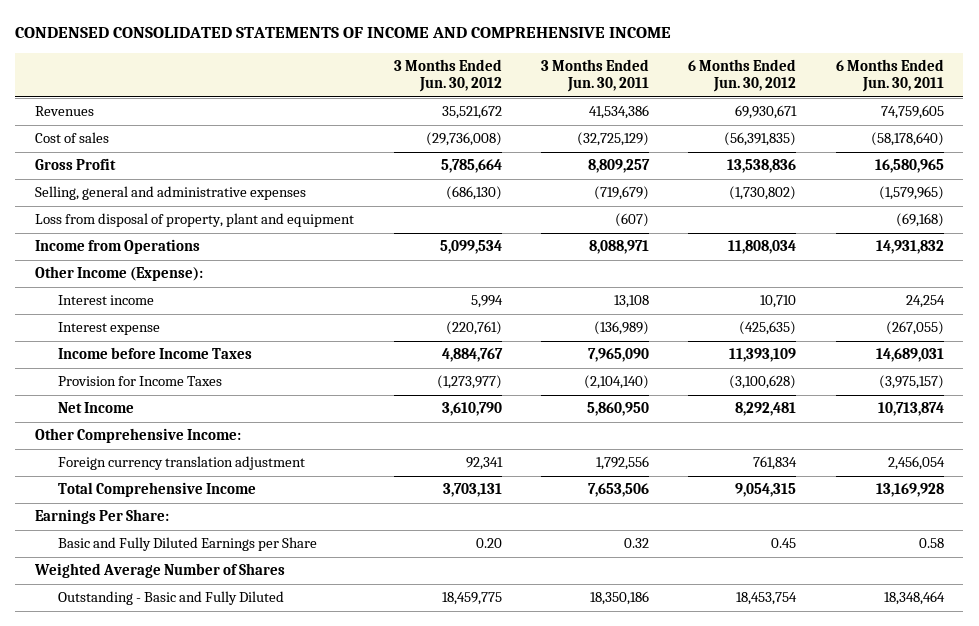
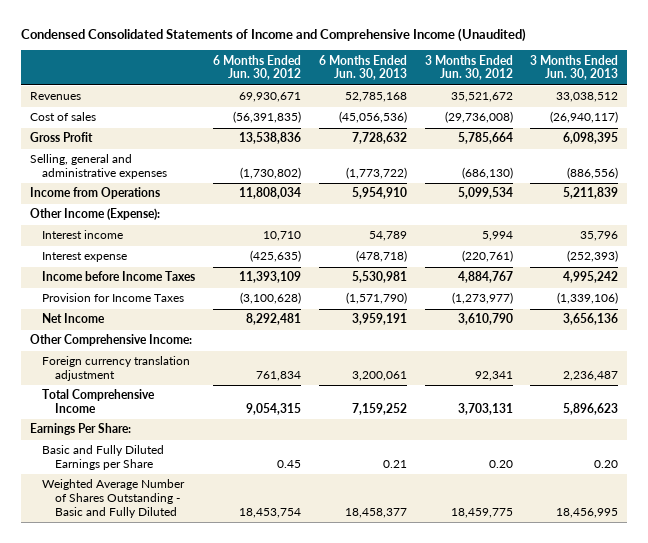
[15,27,672,39] CONDENSED CONSOLIDATED STATEMENTS OF INCOME AND COMPREHENSIVE INCOME -> [21,27,527,42] Condensed Consolidated Statements of Income and Comprehensive Income (Unaudited)
[540,59,649,93] 3 Months Ended Jun. 30, 2011 -> none
[835,59,944,93] 6 Months Ended Jun. 30, 2011 -> none
none -> [318,54,407,81] 6 Months Ended Jun. 30, 2013
none -> [530,54,619,81] 3 Months Ended Jun. 30, 2013
[35,213,355,228] Loss from disposal of property, plant and equipment -> none
[34,563,286,579] Weighted Average Number of Shares -> none
[57,591,284,606] Outstanding - Basic and Fully Diluted -> [42,479,186,518] Weighted Average Number of Shares Outstanding - Basic and Fully Diluted

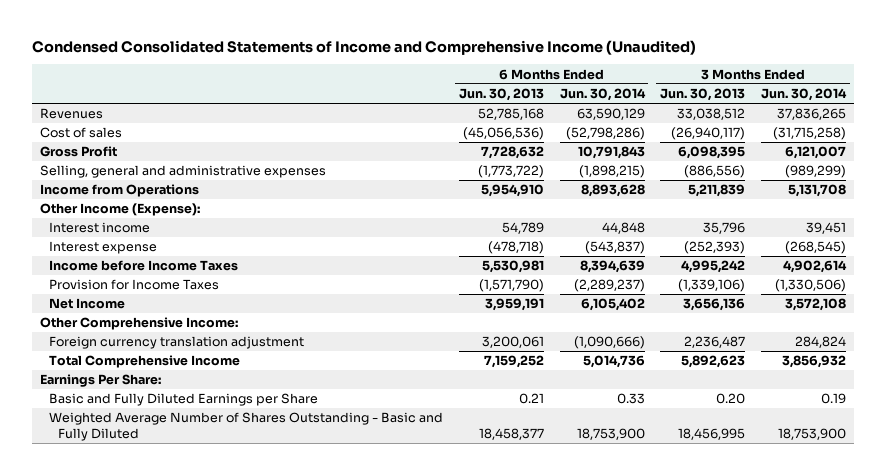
[213,54,302,81] 6 Months Ended Jun. 30, 2012 -> none
[424,54,513,81] 3 Months Ended Jun. 30, 2012 -> none
none -> [559,88,646,102] Jun. 30, 2014
none -> [761,88,848,102] Jun. 30, 2014
[563,403,619,416] 5,896,623 -> [681,355,746,369] 5,892,623

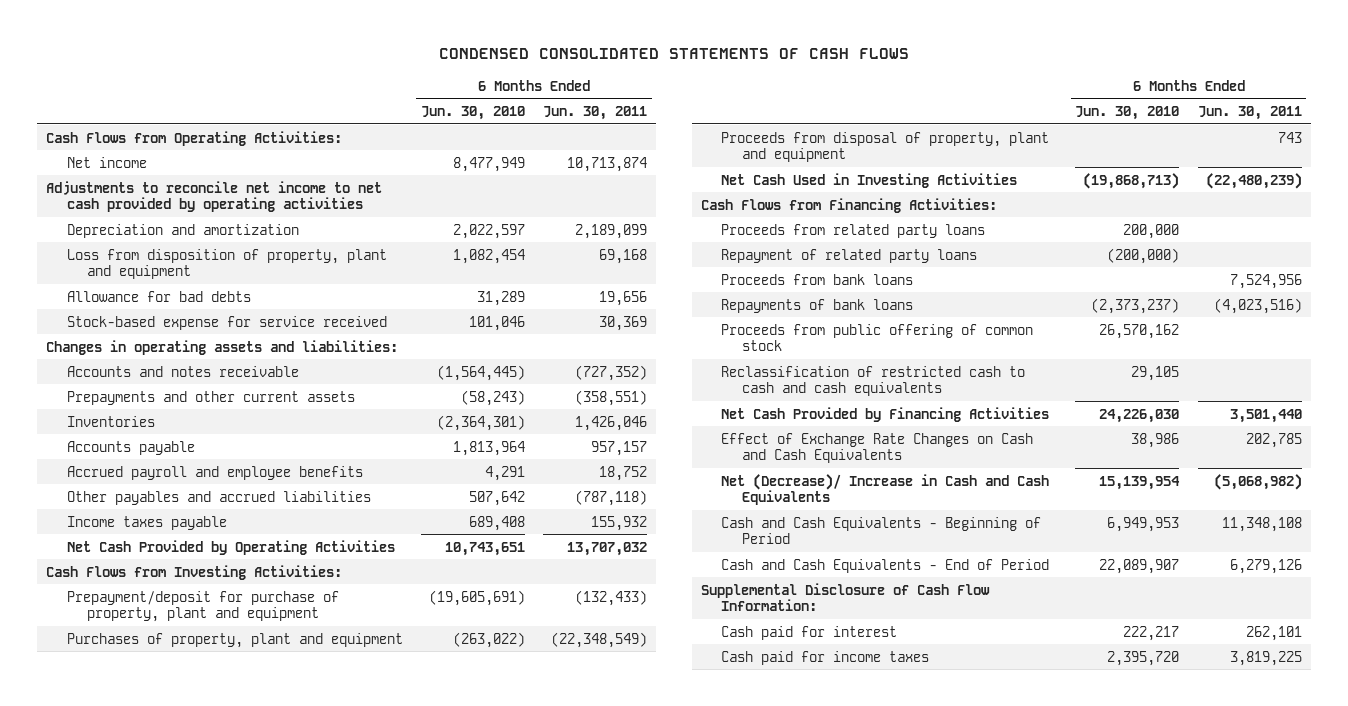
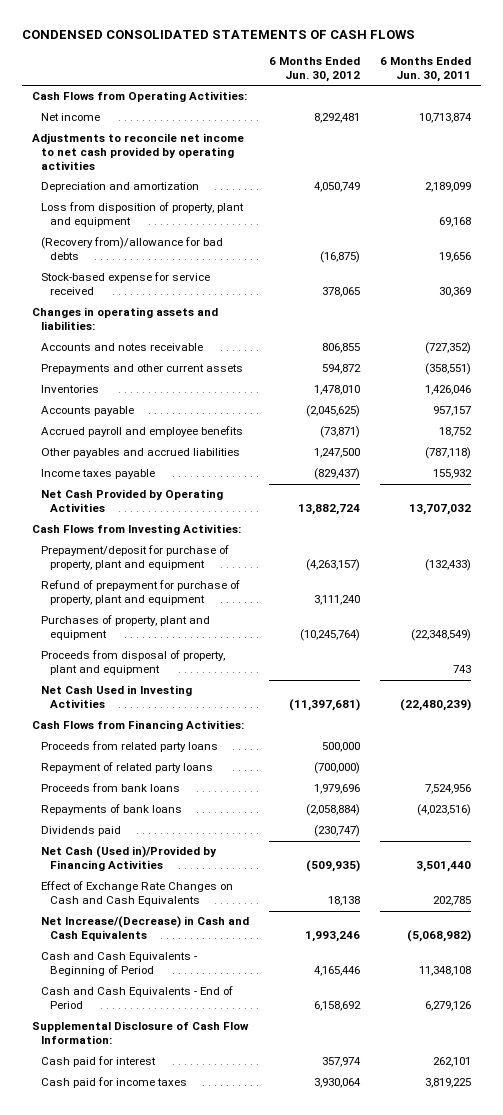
[420,106,525,121] Jun. 30, 2010 -> none
none -> [268,56,360,82] 6 Months Ended Jun. 30, 2012
[66,290,251,302] Allowance for bad debts -> [40,237,223,261] (Recovery from)/allowance for bad debts
none -> [40,580,240,606] Refund of prepayment for purchase of property, plant and equipment
[721,323,1034,351] Proceeds from public offering of common stock -> none
[721,365,1026,396] Reclassification of restricted cash to cash and cash equivalents -> none
none -> [40,826,121,837] Dividends paid
[721,406,1050,422] Net Cash Provided by Financing Activities -> [40,846,217,872] Net Cash (Used in)/Provided by Financing Activities
[721,473,1050,505] Net (Decrease)/ Increase in Cash and Cash Equivalents -> [40,916,249,942] Net Increase/(Decrease) in Cash and Cash Equivalents

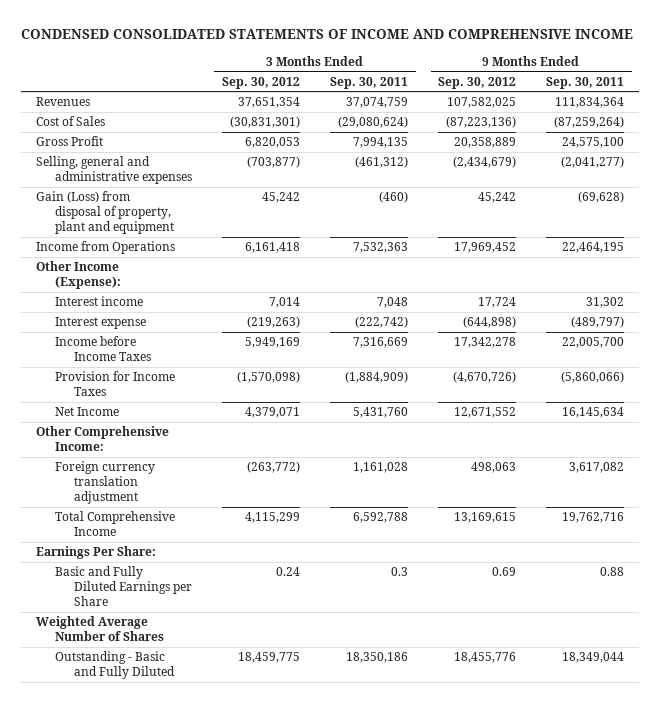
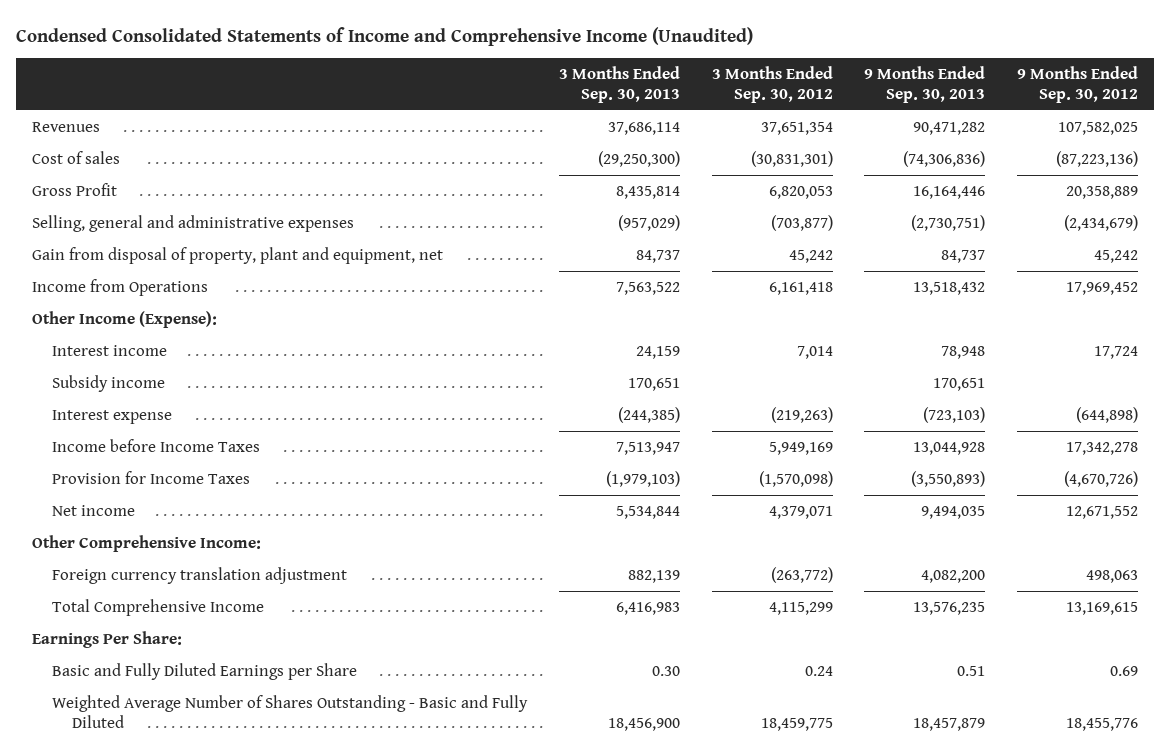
[20,29,633,40] CONDENSED CONSOLIDATED STATEMENTS OF INCOME AND COMPREHENSIVE INCOME -> [16,26,754,46] Condensed Consolidated Statements of Income and Comprehensive Income (Unaudited)
[330,76,409,89] Sep. 30, 2011 -> none
[546,76,625,89] Sep. 30, 2011 -> none
none -> [558,66,680,103] 3 Months Ended Sep. 30, 2013
none -> [864,66,986,103] 9 Months Ended Sep. 30, 2013
[35,116,105,127] Cost of Sales -> [32,151,121,165] Cost of sales
[35,191,174,234] Gain (Loss) from disposal of property, plant and equipment -> [32,247,444,265] Gain from disposal of property, plant and equipment, net
none -> [52,375,166,393] Subsidy income
[54,407,119,417] Net Income -> [52,505,136,517] Net income
[35,616,164,642] Weighted Average Number of Shares -> none
[54,651,175,680] Outstanding - Basic and Fully Diluted -> [52,695,529,728] Weighted Average Number of Shares Outstanding - Basic and Fully Diluted

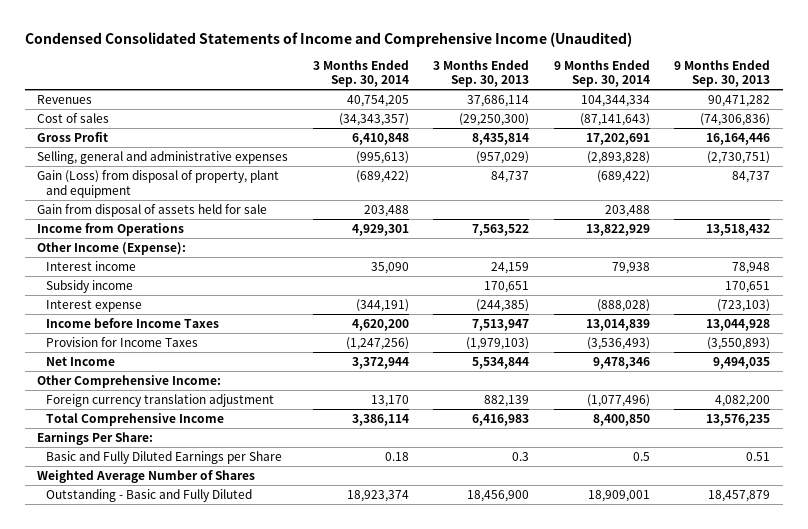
[711,66,833,103] 3 Months Ended Sep. 30, 2012 -> none
[1016,66,1138,103] 9 Months Ended Sep. 30, 2012 -> none
none -> [312,59,409,88] 3 Months Ended Sep. 30, 2014
none -> [553,59,650,88] 9 Months Ended Sep. 30, 2014
[32,247,444,265] Gain from disposal of property, plant and equipment, net -> [37,169,280,198] Gain (Loss) from disposal of property, plant and equipment
none -> [37,203,268,217] Gain from disposal of assets held for sale
[52,505,136,517] Net income -> [46,356,116,366] Net Income
[651,666,680,677] 0.30 -> [512,451,530,461] 0.3
none -> [37,469,256,483] Weighted Average Number of Shares
[52,695,529,728] Weighted Average Number of Shares Outstanding - Basic and Fully Diluted -> [46,488,253,502] Outstanding - Basic and Fully Diluted

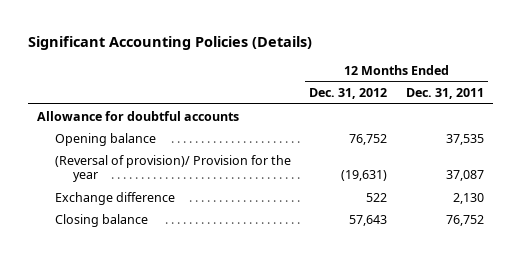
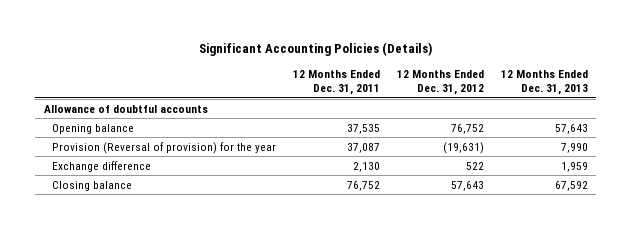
none -> [500,70,588,96] 12 Months Ended Dec. 31, 2013
[37,110,240,121] Allowance for doubtful accounts -> [43,104,208,113] Allowance of doubtful accounts
[55,154,292,183] (Reversal of provision)/ Provision for the year -> [51,141,276,154] Provision (Reversal of provision) for the year

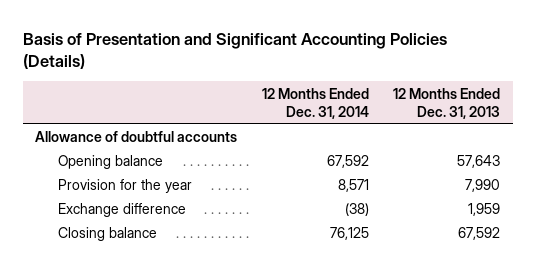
[198,42,432,57] Significant Accounting Policies (Details) -> [22,32,447,70] Basis of Presentation and Significant Accounting Policies (Details)
[292,70,380,96] 12 Months Ended Dec. 31, 2011 -> none
[396,70,484,96] 12 Months Ended Dec. 31, 2012 -> none
none -> [261,87,369,119] 12 Months Ended Dec. 31, 2014
[51,141,276,154] Provision (Reversal of provision) for the year -> [57,179,192,194] Provision for the year

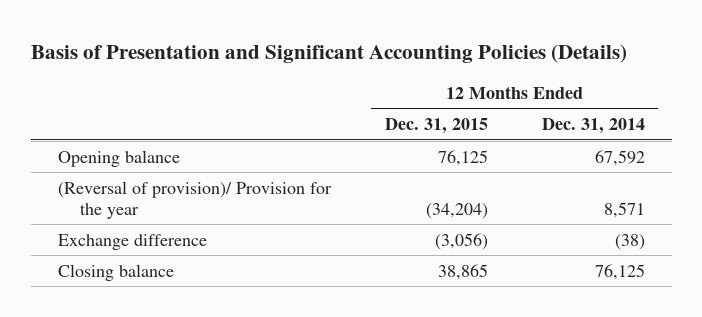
[393,87,501,119] 12 Months Ended Dec. 31, 2013 -> none
none -> [384,118,488,135] Dec. 31, 2015
[35,131,238,143] Allowance of doubtful accounts -> none
[57,179,192,194] Provision for the year -> [57,180,332,219] (Reversal of provision)/ Provision for the year

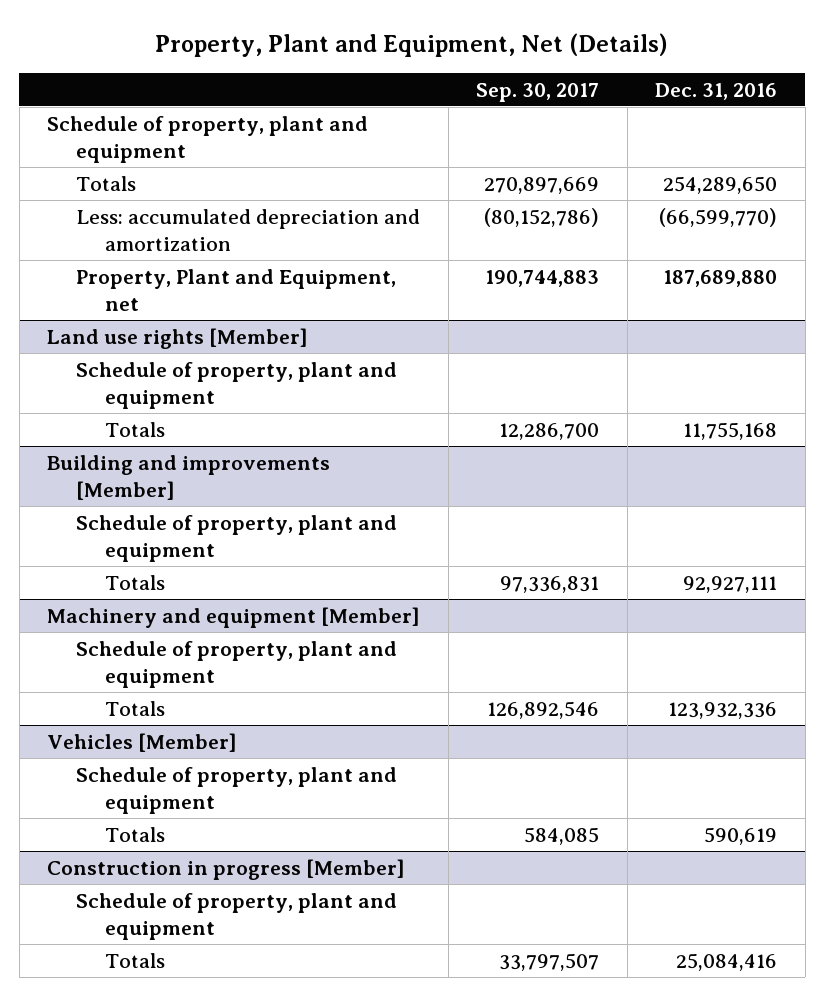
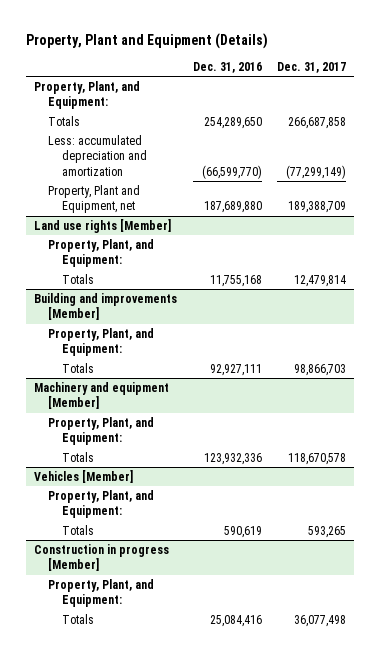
[155,32,669,57] Property, Plant and Equipment, Net (Details) -> [26,32,269,49] Property, Plant and Equipment (Details)
[476,82,600,102] Sep. 30, 2017 -> none
none -> [277,62,347,74] Dec. 31, 2017
[47,115,369,163] Schedule of property, plant and equipment -> [33,80,140,110] Property, Plant, and Equipment:
[76,361,398,409] Schedule of property, plant and equipment -> [47,238,154,268] Property, Plant, and Equipment:
[76,514,398,562] Schedule of property, plant and equipment -> [47,327,154,357] Property, Plant, and Equipment:
[76,640,398,688] Schedule of property, plant and equipment -> [47,416,154,446] Property, Plant, and Equipment:
[76,766,398,814] Schedule of property, plant and equipment -> [47,489,154,519] Property, Plant, and Equipment:
[76,892,398,940] Schedule of property, plant and equipment -> [47,578,154,608] Property, Plant, and Equipment:

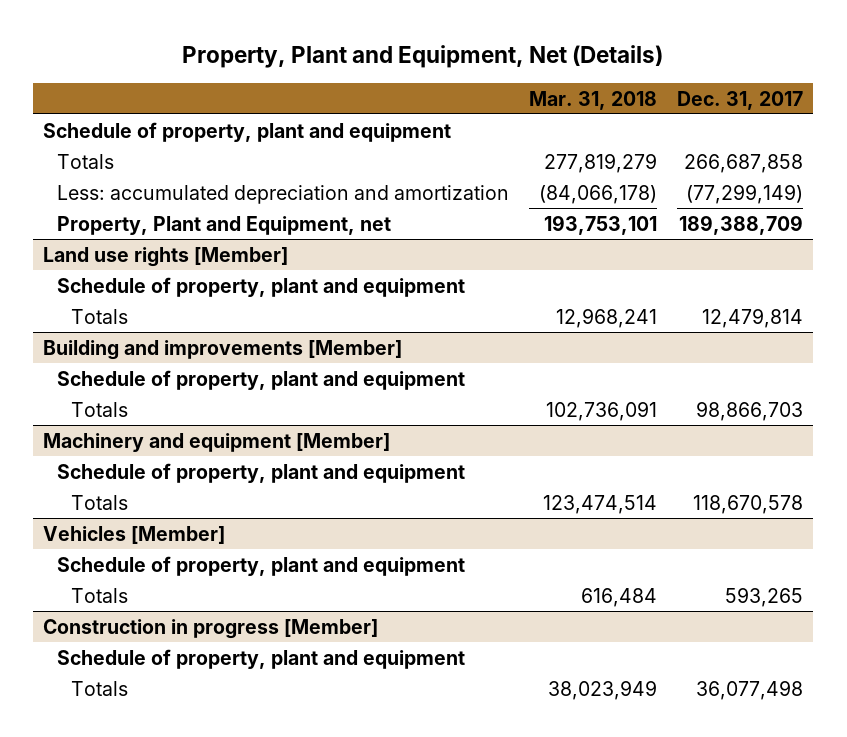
[26,32,269,49] Property, Plant and Equipment (Details) -> [182,45,664,69] Property, Plant and Equipment, Net (Details)
[192,62,262,74] Dec. 31, 2016 -> none
none -> [529,90,658,110] Mar. 31, 2018
[33,80,140,110] Property, Plant, and Equipment: -> [43,121,452,142] Schedule of property, plant and equipment
[47,238,154,268] Property, Plant, and Equipment: -> [57,276,466,297] Schedule of property, plant and equipment
[47,327,154,357] Property, Plant, and Equipment: -> [57,369,466,390] Schedule of property, plant and equipment
[47,416,154,446] Property, Plant, and Equipment: -> [57,462,466,483] Schedule of property, plant and equipment
[47,489,154,519] Property, Plant, and Equipment: -> [57,555,466,576] Schedule of property, plant and equipment
[47,578,154,608] Property, Plant, and Equipment: -> [57,648,466,669] Schedule of property, plant and equipment

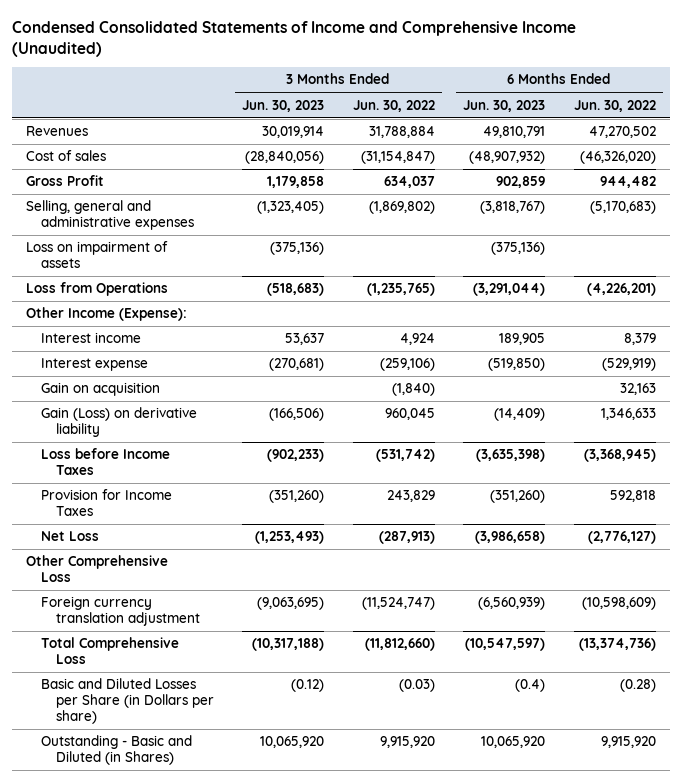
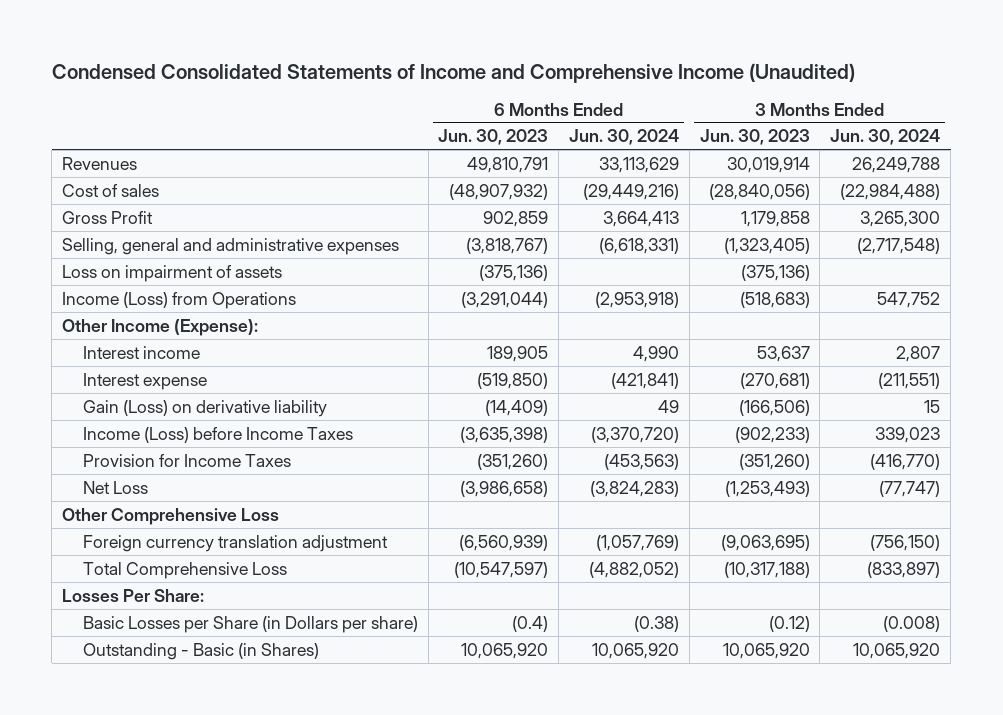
[352,99,435,112] Jun. 30, 2022 -> none
[573,99,656,112] Jun. 30, 2022 -> none
none -> [569,129,680,146] Jun. 30, 2024
none -> [830,129,941,146] Jun. 30, 2024
[26,282,169,297] Loss from Operations -> [62,291,297,309] Income (Loss) from Operations
[40,382,160,397] Gain on acquisition -> none
[40,448,170,476] Loss before Income Taxes -> [82,426,353,443] Income (Loss) before Income Taxes
none -> [62,588,205,602] Losses Per Share:
[40,678,214,724] Basic and Diluted Losses per Share (in Dollars per share) -> [82,615,418,633] Basic Losses per Share (in Dollars per share)
[40,735,192,766] Outstanding - Basic and Diluted (in Shares) -> [82,642,319,660] Outstanding - Basic (in Shares)

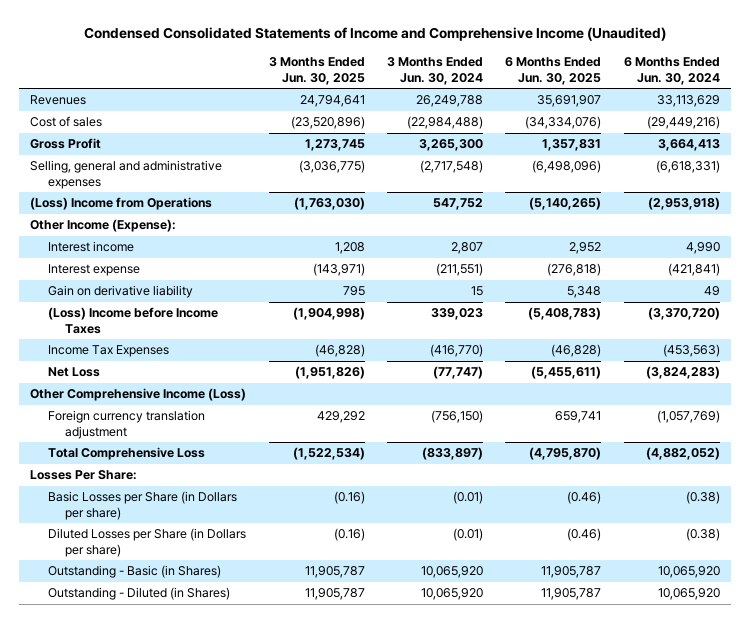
[438,129,549,146] Jun. 30, 2023 -> none
[699,129,810,146] Jun. 30, 2023 -> none
none -> [268,57,365,85] 3 Months Ended Jun. 30, 2025
none -> [505,57,602,85] 6 Months Ended Jun. 30, 2025
[62,264,283,282] Loss on impairment of assets -> none
[62,291,297,309] Income (Loss) from Operations -> [30,197,213,211] (Loss) Income from Operations
[82,399,327,417] Gain (Loss) on derivative liability -> [47,285,193,299] Gain on derivative liability
[82,426,353,443] Income (Loss) before Income Taxes -> [47,307,218,334] (Loss) Income before Income Taxes
[82,453,291,467] Provision for Income Taxes -> [47,345,169,358] Income Tax Expenses
[62,507,280,525] Other Comprehensive Loss -> [30,388,247,402] Other Comprehensive Income (Loss)
[883,615,941,632] (0.008) -> [453,491,484,505] (0.01)
none -> [47,528,246,557] Diluted Losses per Share (in Dollars per share)
none -> [47,587,230,601] Outstanding - Diluted (in Shares)

